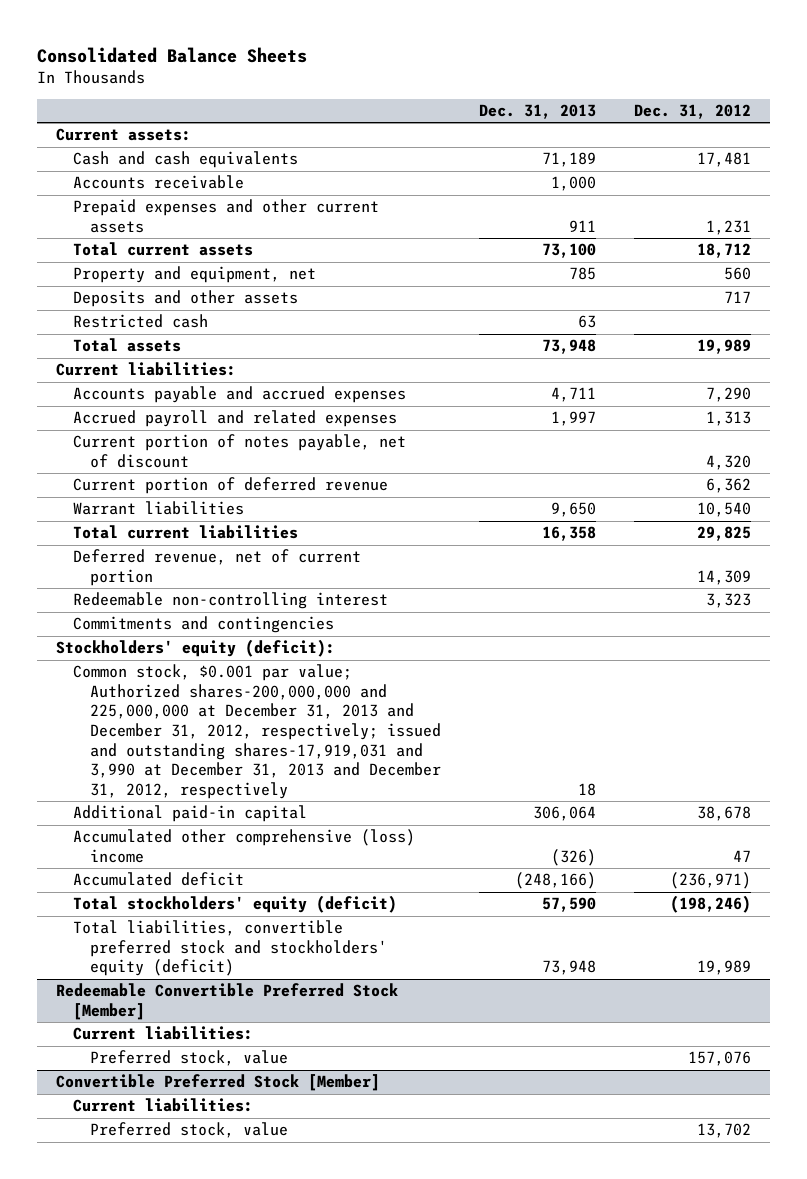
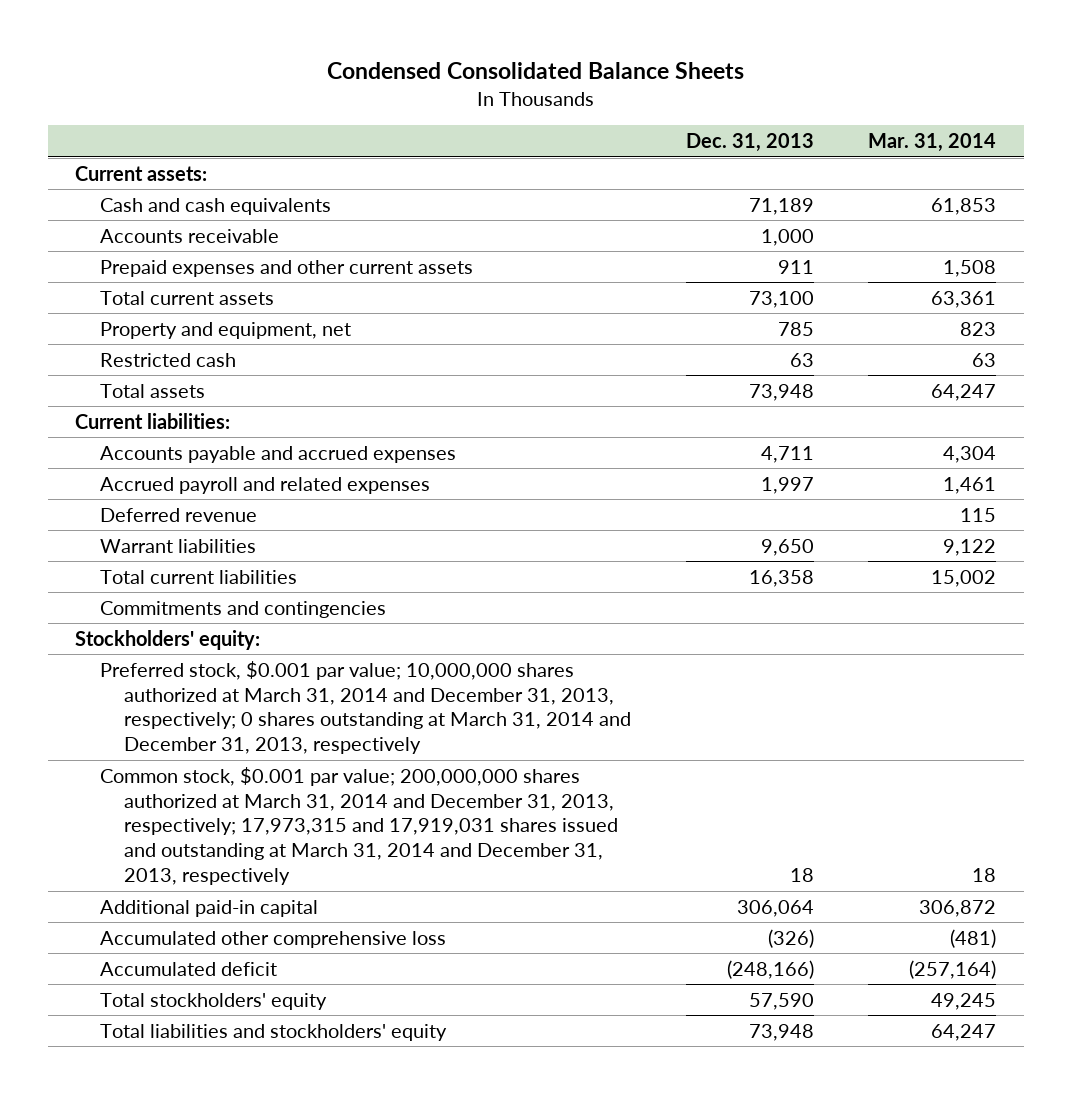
[37,46,308,63] Consolidated Balance Sheets -> [326,61,744,79] Condensed Consolidated Balance Sheets
[633,104,751,120] Dec. 31, 2012 -> none
none -> [868,133,997,153] Mar. 31, 2014
[73,290,299,308] Deposits and other assets -> none
[73,434,407,468] Current portion of notes payable, net of discount -> none
[73,477,389,495] Current portion of deferred revenue -> [99,507,257,522] Deferred revenue
[73,549,362,586] Deferred revenue, net of current portion -> none
[73,592,389,610] Redeemable non-controlling interest -> none
[56,639,336,658] Stockholders' equity (deficit): -> [75,629,261,650] Stockholders' equity:
none -> [99,660,632,755] Preferred stock, $0.001 par value; 10,000,000 shares authorized at March 31, 2014 and December 31, 2013, respectively; 0 shares outstanding at March 31, 2014 and December 31, 2013, respectively
[73,664,441,799] Common stock, $0.001 par value; Authorized shares-200,000,000 and 225,000,000 at December 31, 2013 and December 31, 2012, respectively; issued and outstanding shares-17,919,031 and 3,990 at December 31, 2013 and December 31, 2012, respectively -> [99,766,619,886] Common stock, $0.001 par value; 200,000,000 shares authorized at March 31, 2014 and December 31, 2013, respectively; 17,973,315 and 17,919,031 shares issued and outstanding at March 31, 2014 and December 31, 2013, respectively
[73,829,416,863] Accumulated other comprehensive (loss) income -> [99,930,446,948] Accumulated other comprehensive loss
[56,983,399,1020] Redeemable Convertible Preferred Stock [Member] -> none
[73,1026,254,1041] Current liabilities: -> none
[89,1050,288,1067] Preferred stock, value -> none
[56,1074,381,1092] Convertible Preferred Stock [Member] -> none
[73,1098,254,1113] Current liabilities: -> none
[89,1122,288,1139] Preferred stock, value -> none
[73,895,398,914] Total stockholders' equity (deficit) -> [99,992,327,1010] Total stockholders' equity
[73,920,387,977] Total liabilities, convertible preferred stock and stockholders' equity (deficit) -> [99,1023,447,1041] Total liabilities and stockholders' equity

